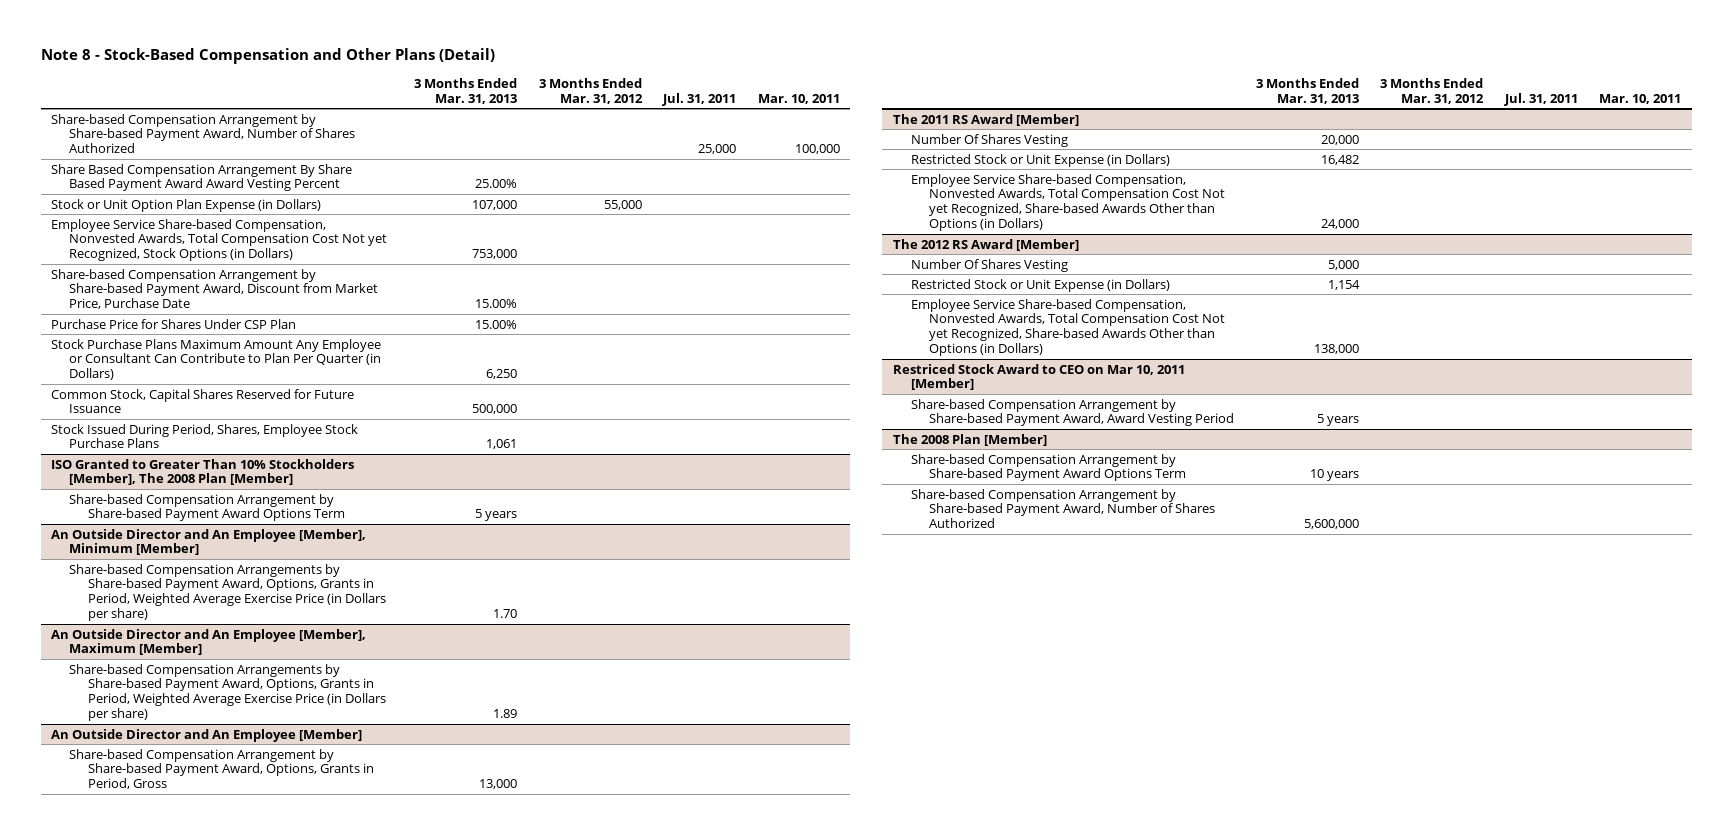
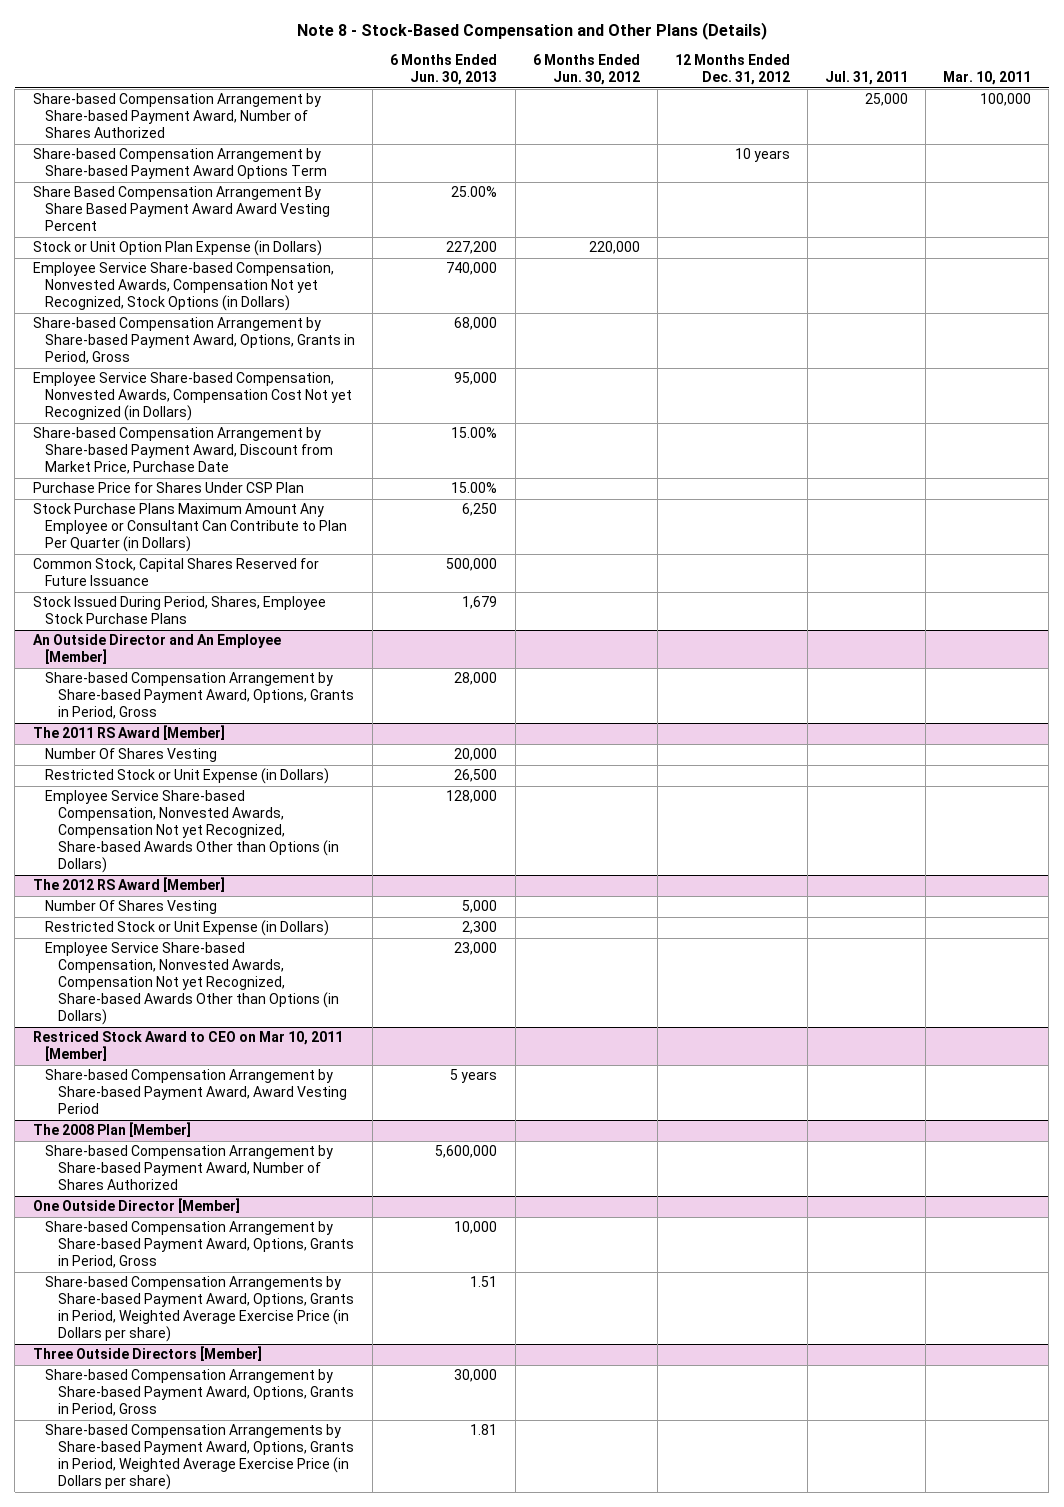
[40,48,495,65] Note 8 - Stock-Based Compensation and Other Plans (Detail) -> [296,22,767,41] Note 8 - Stock-Based Compensation and Other Plans (Details)
[414,77,518,104] 3 Months Ended Mar. 31, 2013 -> none
[538,77,643,104] 3 Months Ended Mar. 31, 2012 -> none
none -> [390,54,498,86] 6 Months Ended Jun. 30, 2013
none -> [532,54,640,86] 6 Months Ended Jun. 30, 2012
none -> [674,54,790,86] 12 Months Ended Dec. 31, 2012
none -> [32,148,328,180] Share-based Compensation Arrangement by Share-based Payment Award Options Term
[51,218,388,262] Employee Service Share-based Compensation, Nonvested Awards, Total Compensation Cost Not yet Recognized, Stock Options (in Dollars) -> [32,262,334,312] Employee Service Share-based Compensation, Nonvested Awards, Compensation Not yet Recognized, Stock Options (in Dollars)
none -> [32,317,356,365] Share-based Compensation Arrangement by Share-based Payment Award, Options, Grants in Period, Gross
none -> [32,372,353,422] Employee Service Share-based Compensation, Nonvested Awards, Compensation Cost Not yet Recognized (in Dollars)
[51,458,355,486] ISO Granted to Greater Than 10% Stockholders [Member], The 2008 Plan [Member] -> none
[69,493,345,522] Share-based Compensation Arrangement by Share-based Payment Award Options Term -> none
[51,528,367,556] An Outside Director and An Employee [Member], Minimum [Member] -> none
[69,563,386,622] Share-based Compensation Arrangements by Share-based Payment Award, Options, Grants in Period, Weighted Average Exercise Price (in Dollars per share) -> none
[51,628,367,656] An Outside Director and An Employee [Member], Maximum [Member] -> none
[69,663,386,722] Share-based Compensation Arrangements by Share-based Payment Award, Options, Grants in Period, Weighted Average Exercise Price (in Dollars per share) -> none
[911,173,1226,232] Employee Service Share-based Compensation, Nonvested Awards, Total Compensation Cost Not yet Recognized, Share-based Awards Other than Options (in Dollars) -> [45,790,340,874] Employee Service Share-based Compensation, Nonvested Awards, Compensation Not yet Recognized, Share-based Awards Other than Options (in Dollars)
[911,298,1226,357] Employee Service Share-based Compensation, Nonvested Awards, Total Compensation Cost Not yet Recognized, Share-based Awards Other than Options (in Dollars) -> [45,942,340,1026] Employee Service Share-based Compensation, Nonvested Awards, Compensation Not yet Recognized, Share-based Awards Other than Options (in Dollars)
[911,453,1187,482] Share-based Compensation Arrangement by Share-based Payment Award Options Term -> none
none -> [32,1198,240,1214] One Outside Director [Member]
none -> [45,1221,355,1269] Share-based Compensation Arrangement by Share-based Payment Award, Options, Grants in Period, Gross
none -> [45,1276,355,1343] Share-based Compensation Arrangements by Share-based Payment Award, Options, Grants in Period, Weighted Average Exercise Price (in Dollars per share)
none -> [32,1346,262,1362] Three Outside Directors [Member]
none -> [45,1369,355,1417] Share-based Compensation Arrangement by Share-based Payment Award, Options, Grants in Period, Gross
none -> [45,1424,355,1491] Share-based Compensation Arrangements by Share-based Payment Award, Options, Grants in Period, Weighted Average Exercise Price (in Dollars per share)

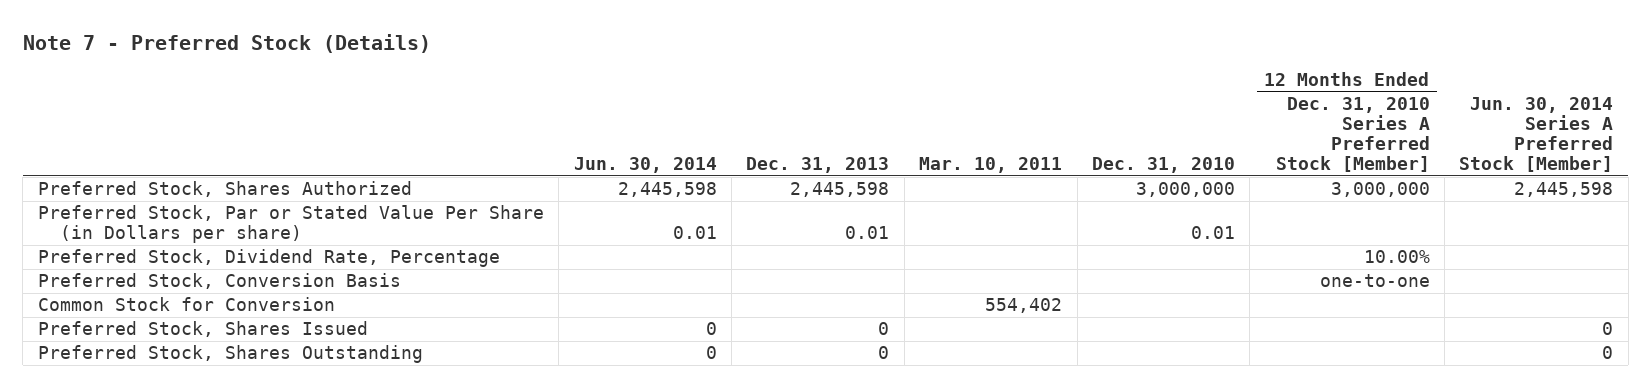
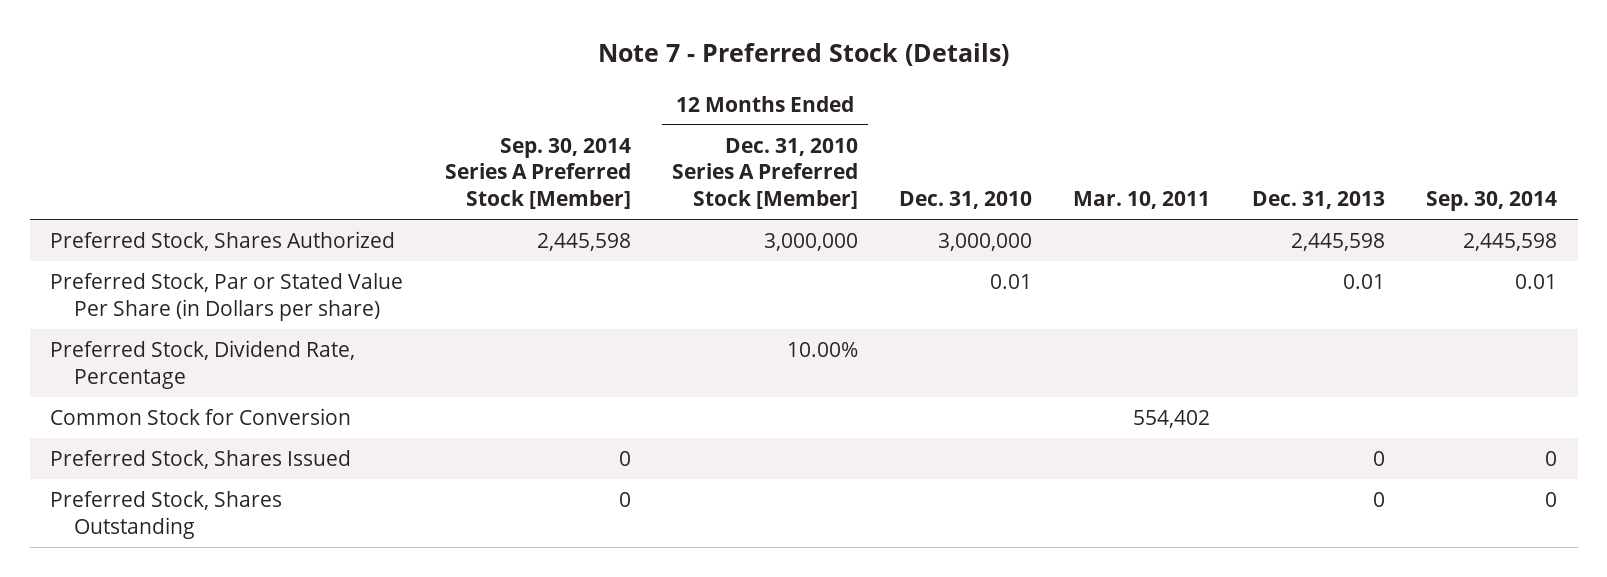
[573,156,717,173] Jun. 30, 2014 -> none
[1459,96,1614,172] Jun. 30, 2014 Series A Preferred Stock [Member] -> none
none -> [444,137,631,210] Sep. 30, 2014 Series A Preferred Stock [Member]
none -> [1425,191,1557,212] Sep. 30, 2014
[37,273,401,290] Preferred Stock, Conversion Basis -> none

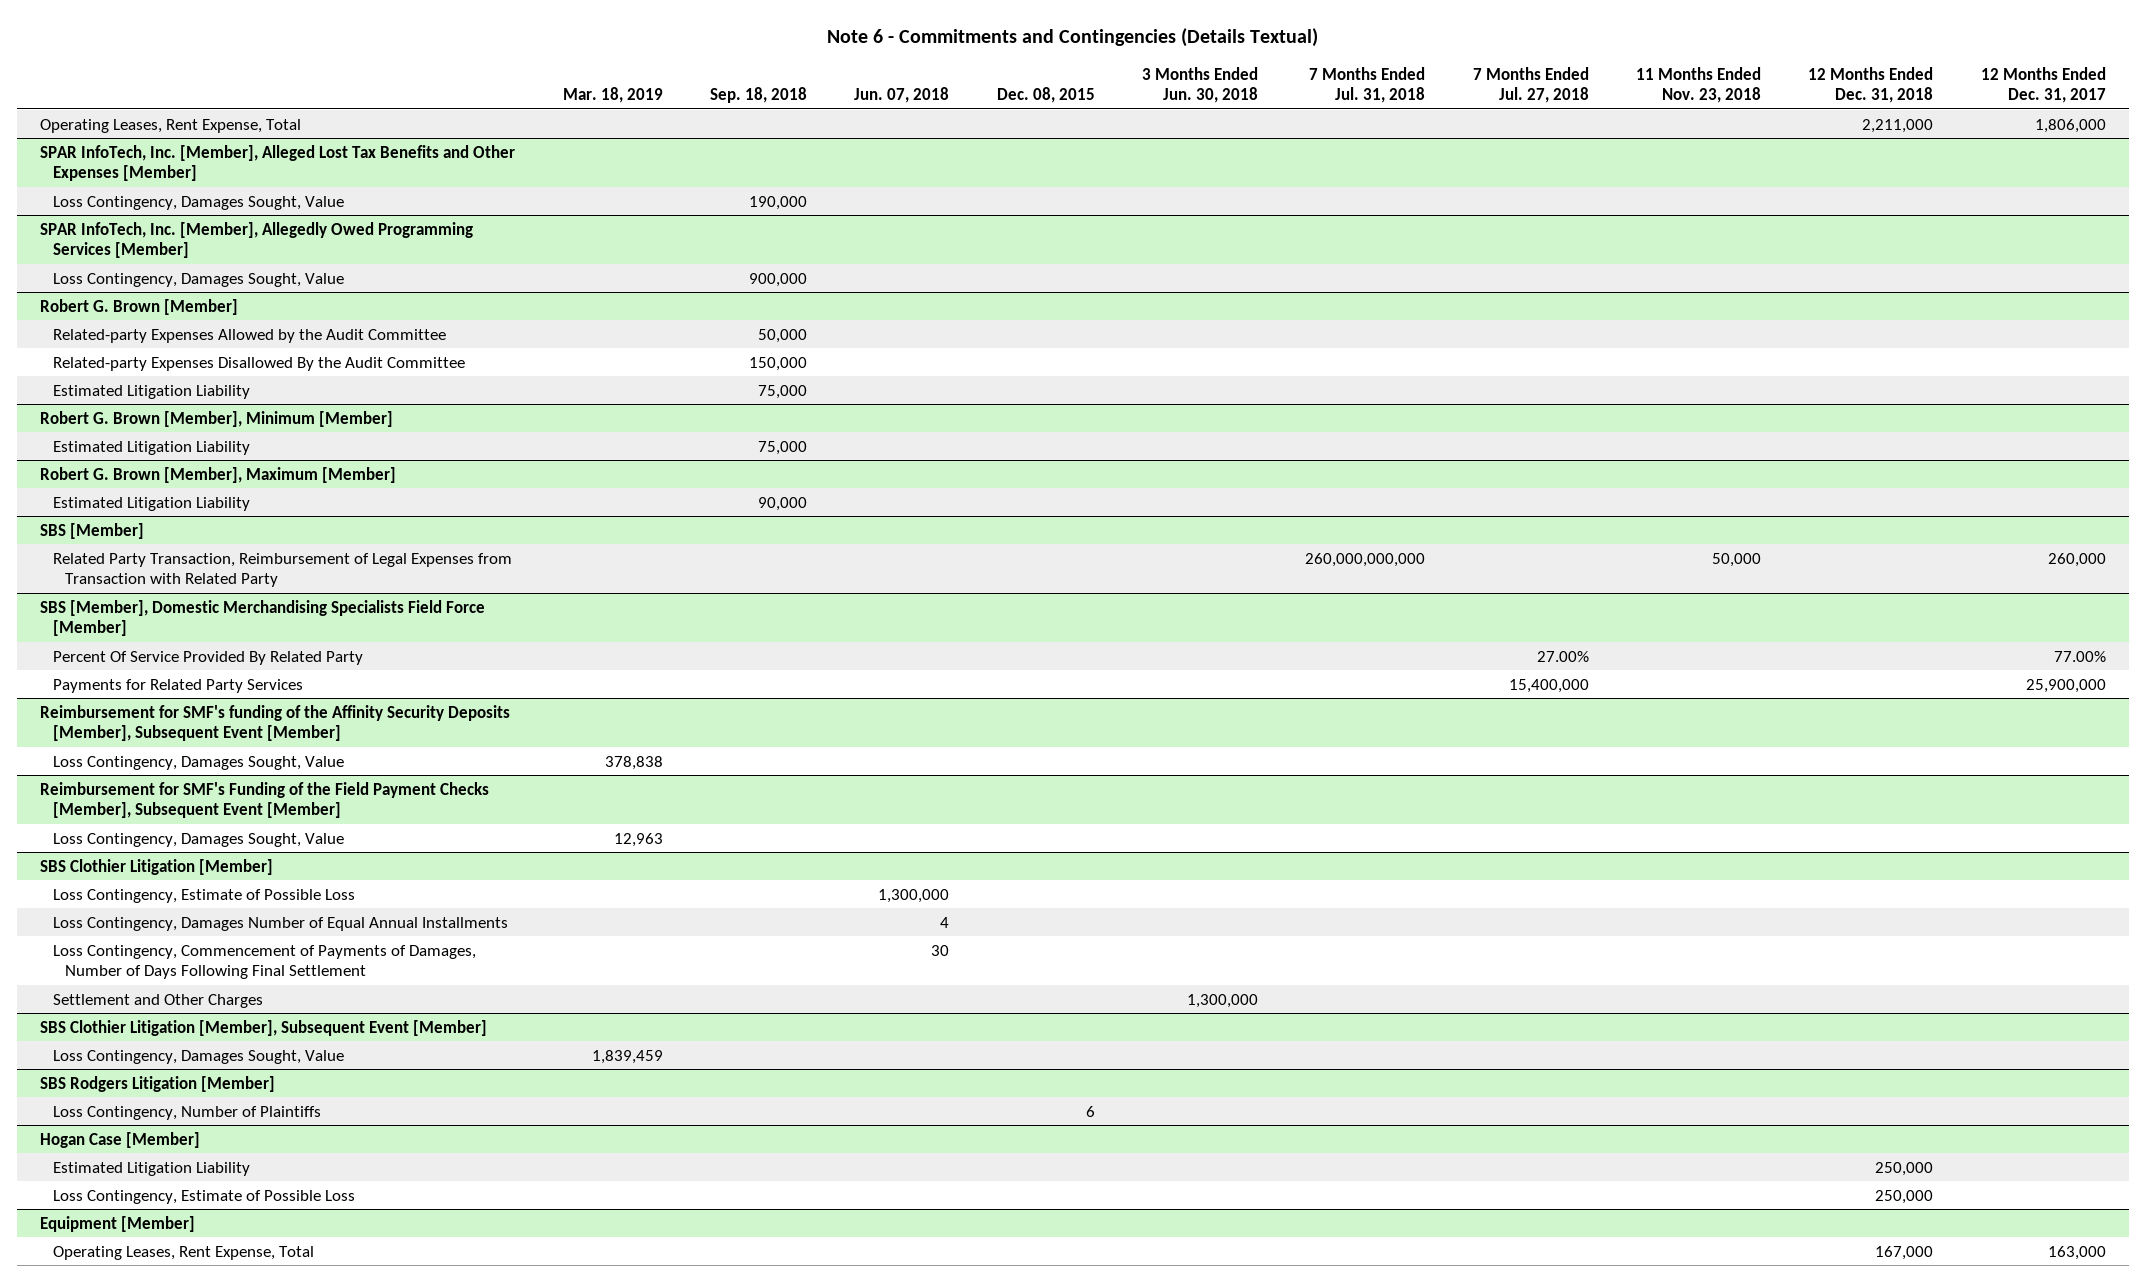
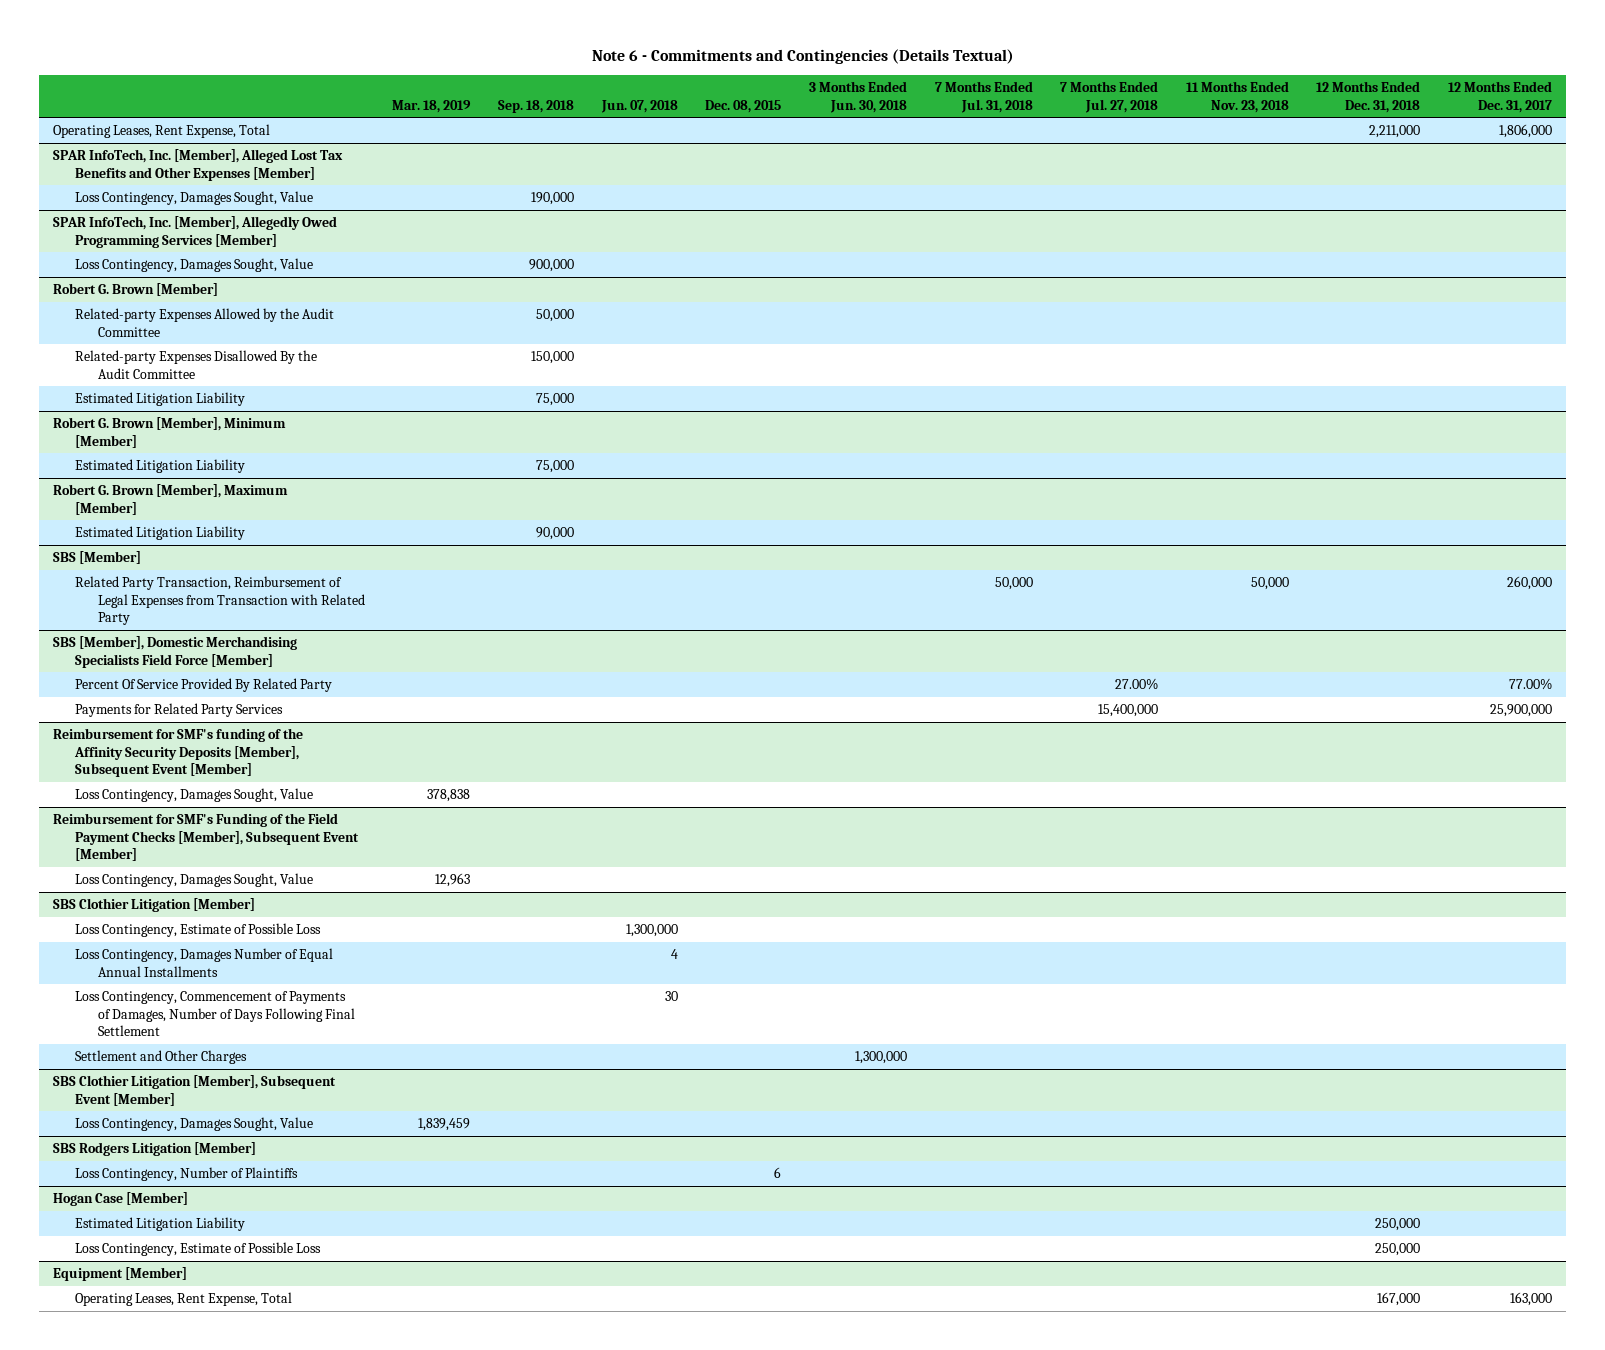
[1305,552,1426,567] 260,000,000,000 -> [994,577,1033,591] 50,000

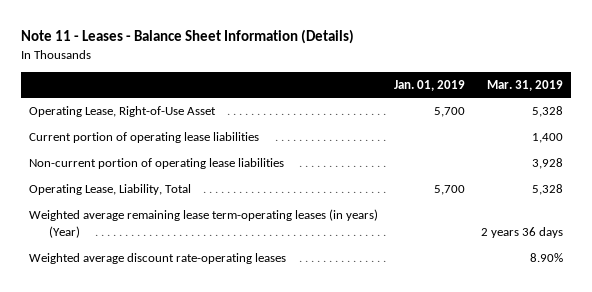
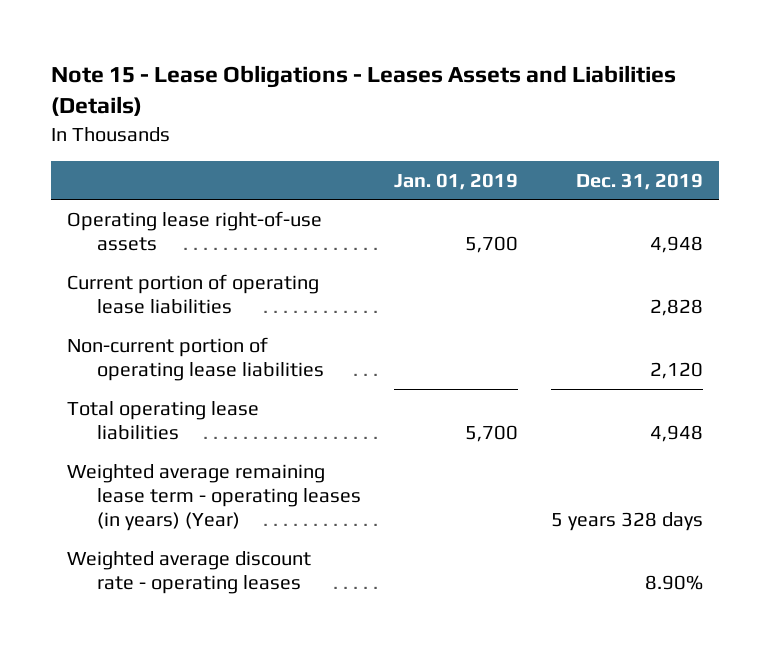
[20,28,354,44] Note 11 - Leases - Balance Sheet Information (Details) -> [50,65,676,117] Note 15 - Lease Obligations - Leases Assets and Liabilities (Details)
[486,79,563,91] Mar. 31, 2019 -> none
none -> [575,172,703,190] Dec. 31, 2019
[28,106,216,118] Operating Lease, Right-of-Use Asset -> [67,210,323,251] Operating lease right-of-use assets
[28,184,191,196] Operating Lease, Liability, Total -> [67,400,260,440] Total operating lease liabilities
[28,209,378,238] Weighted average remaining lease term-operating leases (in years) (Year) -> [67,463,362,531] Weighted average remaining lease term - operating leases (in years) (Year)
[28,253,286,265] Weighted average discount rate-operating leases -> [67,550,312,594] Weighted average discount rate - operating leases

